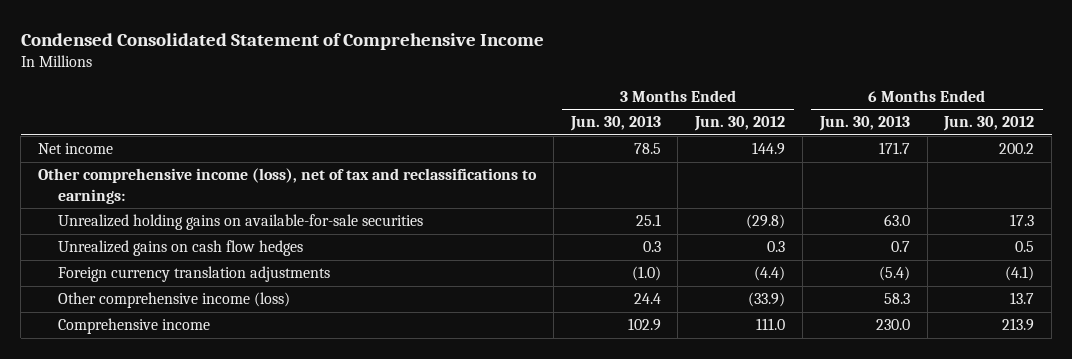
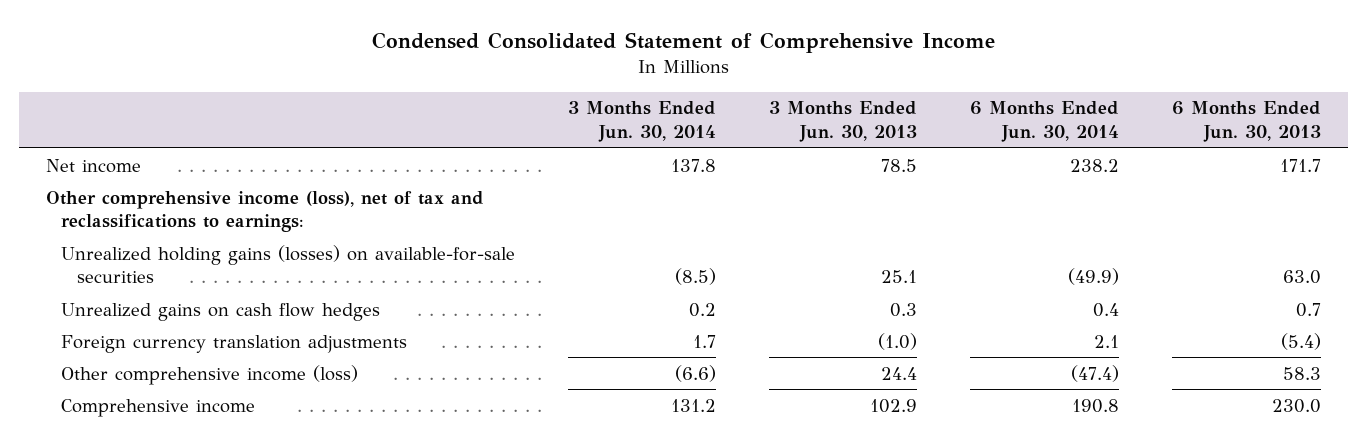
[694,116,786,132] Jun. 30, 2012 -> none
[943,116,1035,132] Jun. 30, 2012 -> none
none -> [568,101,717,143] 3 Months Ended Jun. 30, 2014
none -> [970,101,1120,143] 6 Months Ended Jun. 30, 2014
[57,214,423,231] Unrealized holding gains on available-for-sale securities -> [61,244,516,284] Unrealized holding gains (losses) on available-for-sale securities

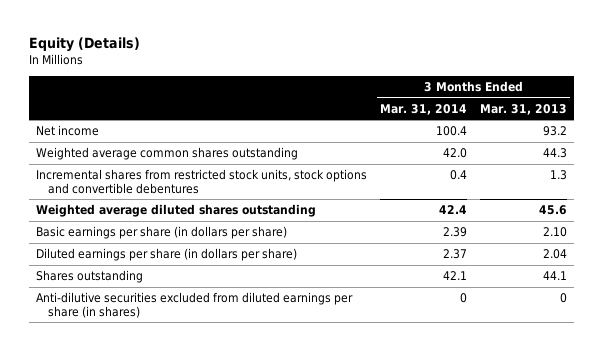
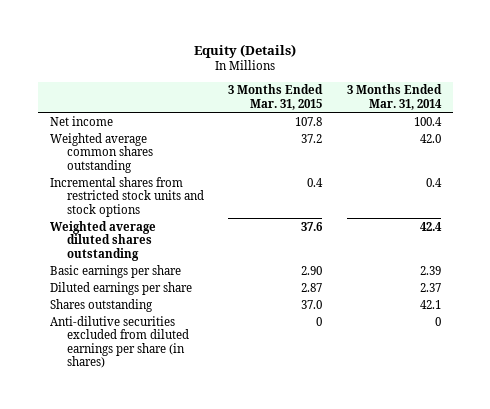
[480,104,568,116] Mar. 31, 2013 -> none
none -> [228,84,324,110] 3 Months Ended Mar. 31, 2015
[36,169,368,195] Incremental shares from restricted stock units, stock options and convertible debentures -> [49,176,204,217] Incremental shares from restricted stock units and stock options
[36,226,288,240] Basic earnings per share (in dollars per share) -> [49,264,181,278] Basic earnings per share
[36,248,298,262] Diluted earnings per share (in dollars per share) -> [49,281,192,295] Diluted earnings per share

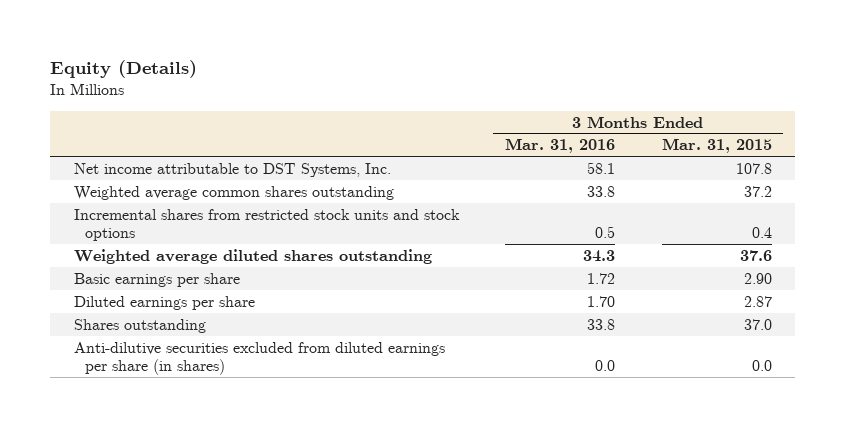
[346,84,442,110] 3 Months Ended Mar. 31, 2014 -> none
none -> [505,138,616,154] Mar. 31, 2016
[49,115,113,126] Net income -> [73,162,391,177] Net income attributable to DST Systems, Inc.
[316,316,323,326] 0 -> [751,359,772,371] 0.0

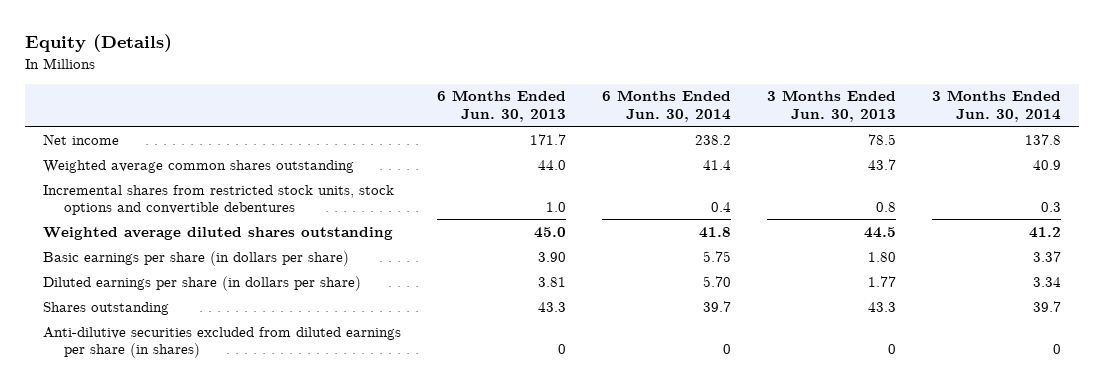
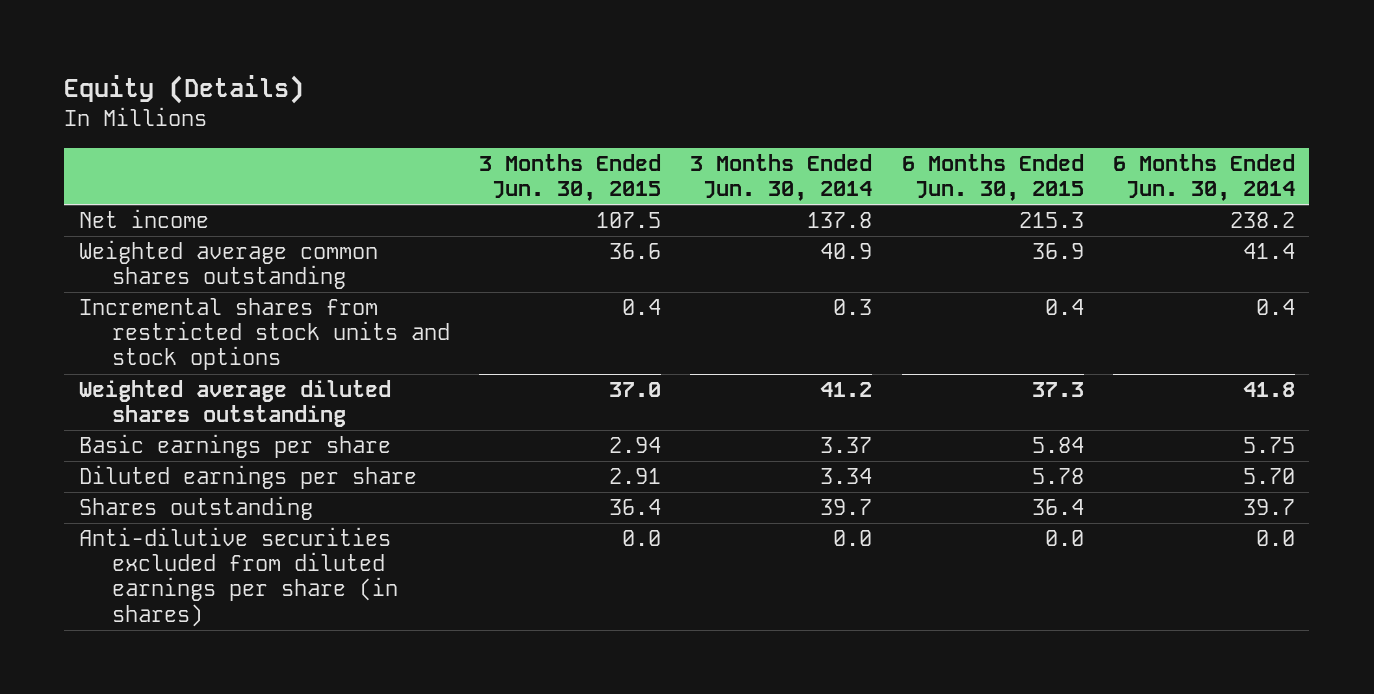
[436,90,566,122] 6 Months Ended Jun. 30, 2013 -> none
[766,90,896,122] 3 Months Ended Jun. 30, 2013 -> none
none -> [479,153,662,201] 3 Months Ended Jun. 30, 2015
none -> [901,153,1084,201] 6 Months Ended Jun. 30, 2015
[42,184,394,215] Incremental shares from restricted stock units, stock options and convertible debentures -> [78,298,451,371] Incremental shares from restricted stock units and stock options
[42,250,349,266] Basic earnings per share (in dollars per share) -> [78,434,391,459] Basic earnings per share
[42,275,361,291] Diluted earnings per share (in dollars per share) -> [78,465,417,490] Diluted earnings per share
[722,343,731,354] 0 -> [1255,530,1295,547] 0.0
[1052,343,1061,354] 0 -> [833,530,873,547] 0.0

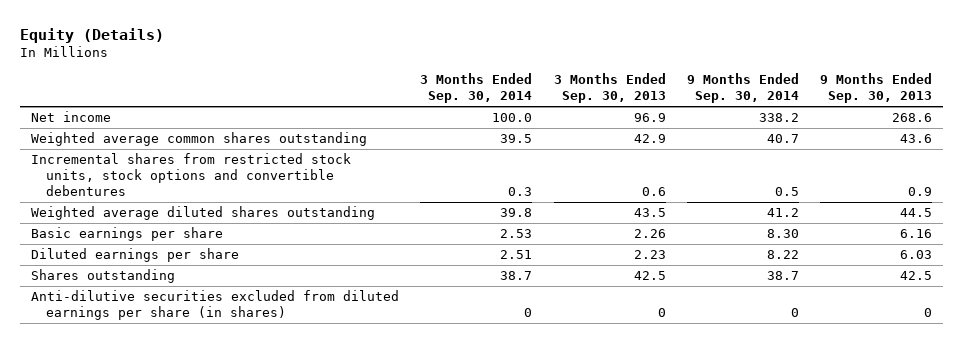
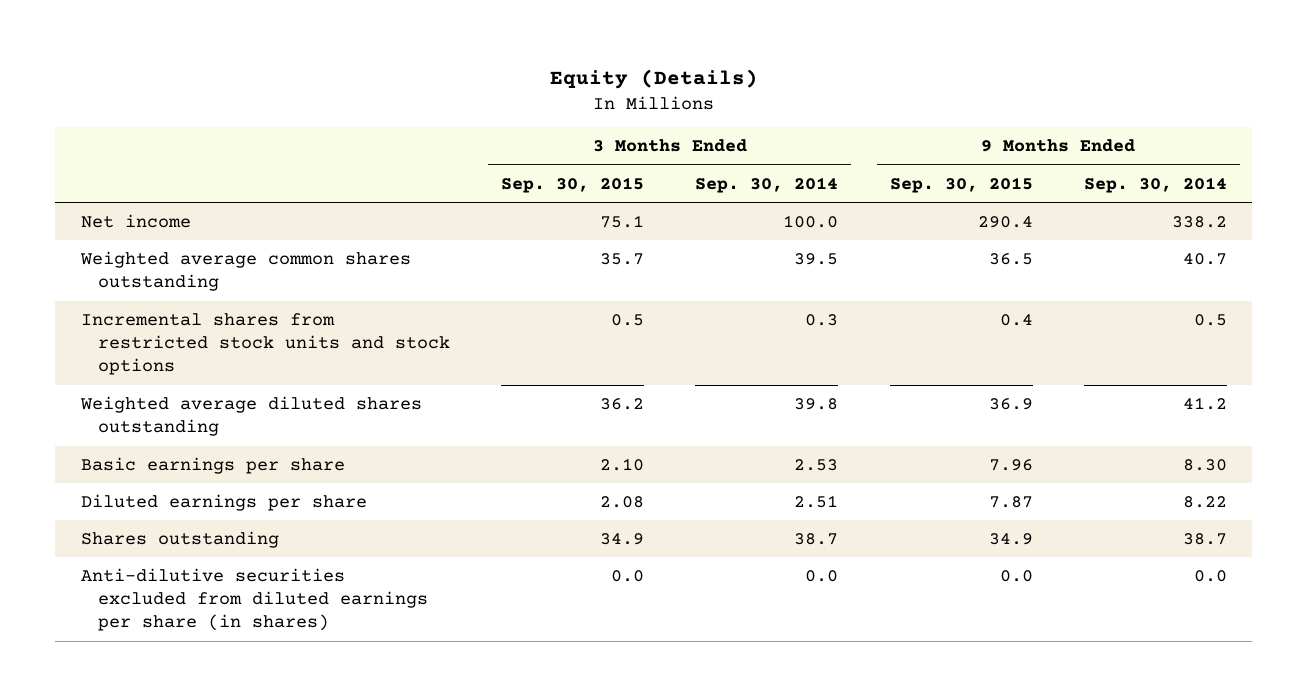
[553,73,666,104] 3 Months Ended Sep. 30, 2013 -> none
[820,73,933,104] 9 Months Ended Sep. 30, 2013 -> none
none -> [501,176,645,193] Sep. 30, 2015
none -> [889,176,1033,193] Sep. 30, 2015
[31,152,352,197] Incremental shares from restricted stock units, stock options and convertible debentures -> [80,313,450,376] Incremental shares from restricted stock units and stock options
[524,308,533,318] 0 -> [805,570,839,583] 0.0
[790,308,799,318] 0 -> [1193,570,1227,583] 0.0

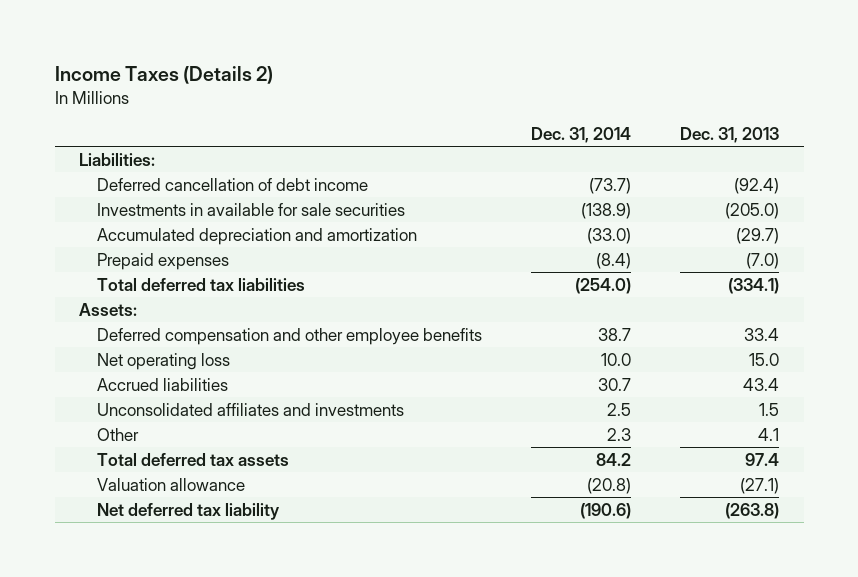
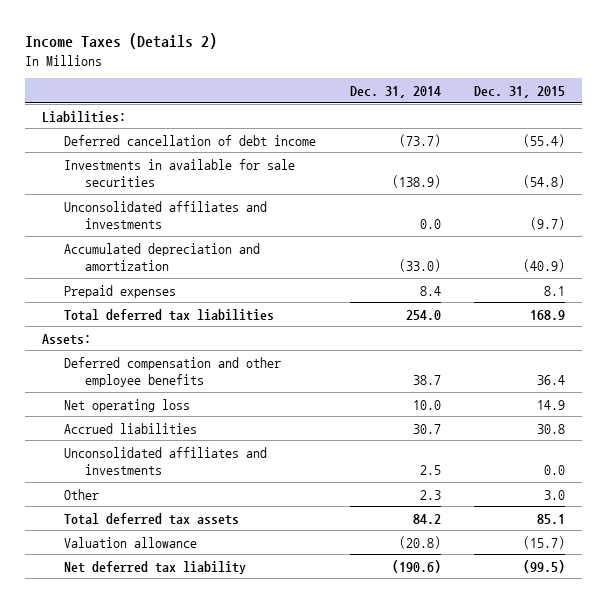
[680,126,780,143] Dec. 31, 2013 -> none
none -> [474,85,566,98] Dec. 31, 2015
none -> [63,200,267,229] Unconsolidated affiliates and investments
[596,252,632,269] (8.4) -> [419,285,441,296] 8.4
[575,277,632,294] (254.0) -> [405,309,441,320] 254.0

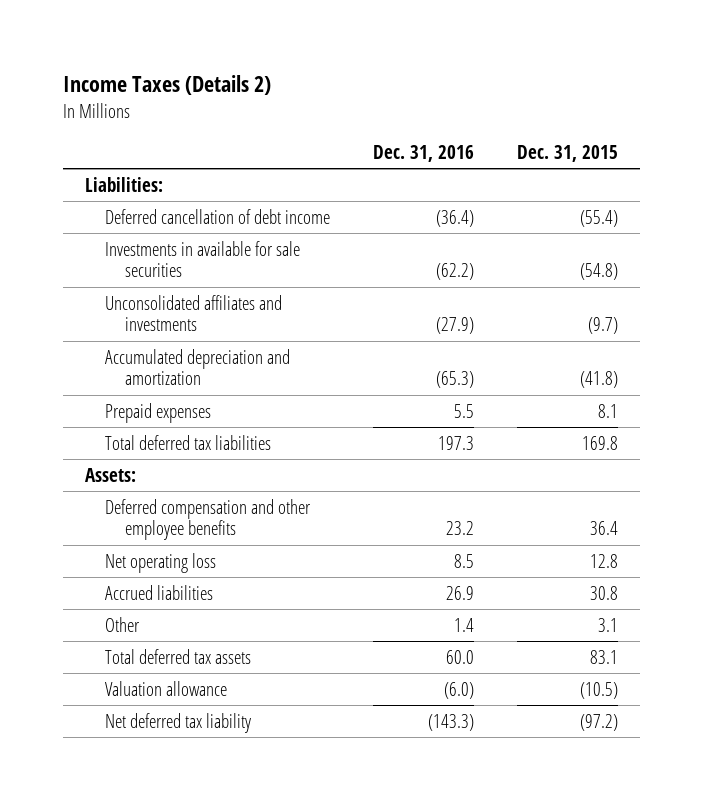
[349,85,441,98] Dec. 31, 2014 -> none
none -> [373,145,475,163] Dec. 31, 2016
[523,258,566,272] (40.9) -> [580,371,619,389] (41.8)
[530,309,566,320] 168.9 -> [582,435,619,450] 169.8
[537,399,566,410] 14.9 -> [590,553,619,568] 12.8
[63,446,267,475] Unconsolidated affiliates and investments -> none
[544,489,566,500] 3.0 -> [598,617,619,632] 3.1
[537,513,566,524] 85.1 -> [590,649,619,664] 83.1
[523,535,566,549] (15.7) -> [580,681,619,699] (10.5)
[523,559,566,573] (99.5) -> [580,713,619,731] (97.2)

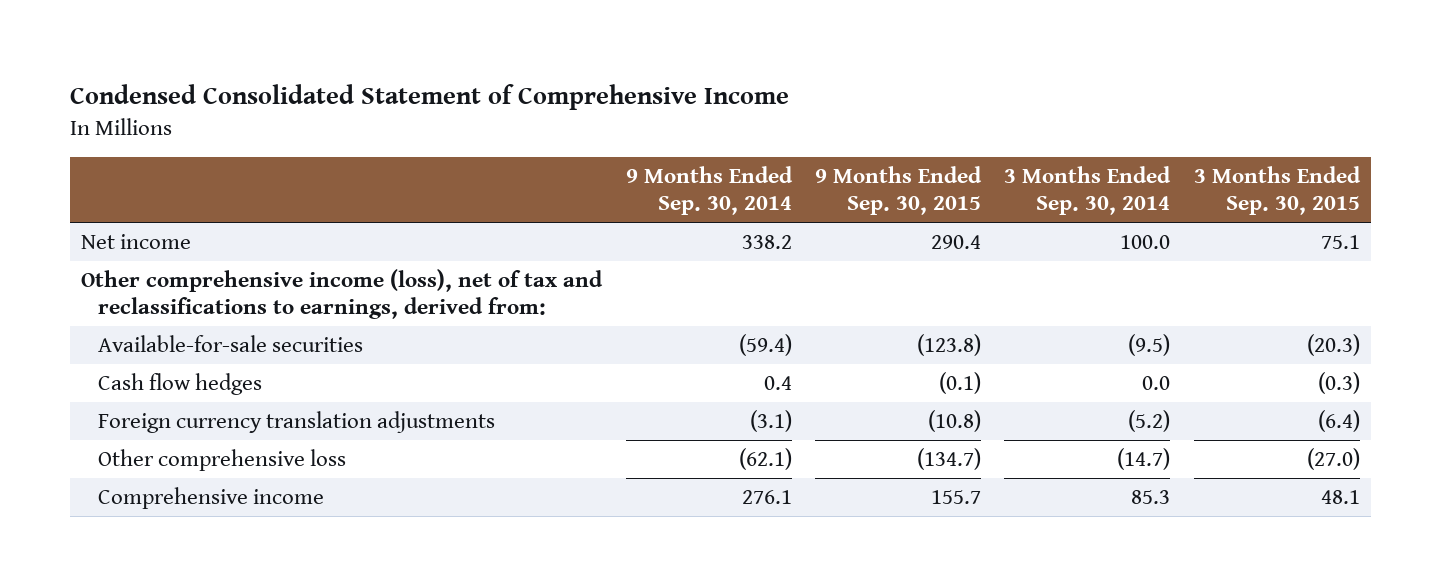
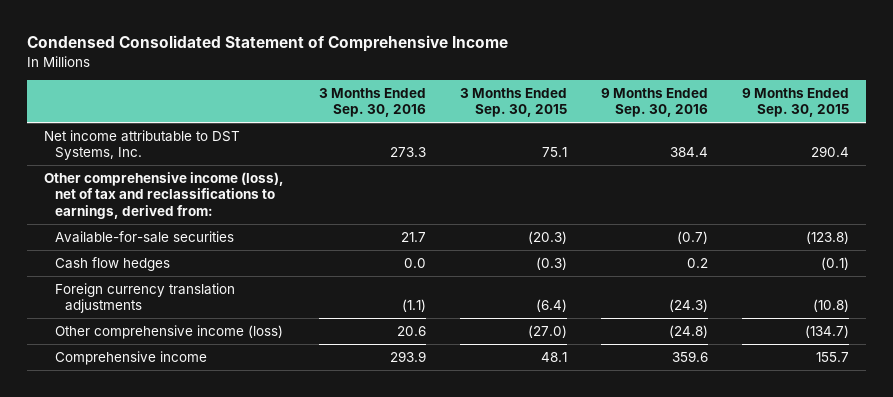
[625,165,793,216] 9 Months Ended Sep. 30, 2014 -> none
[1004,165,1172,216] 3 Months Ended Sep. 30, 2014 -> none
none -> [318,87,426,118] 3 Months Ended Sep. 30, 2016
none -> [600,87,708,118] 9 Months Ended Sep. 30, 2016
[81,234,192,250] Net income -> [44,129,241,161] Net income attributable to DST Systems, Inc.
[98,449,347,472] Other comprehensive loss -> [54,324,283,339] Other comprehensive income (loss)

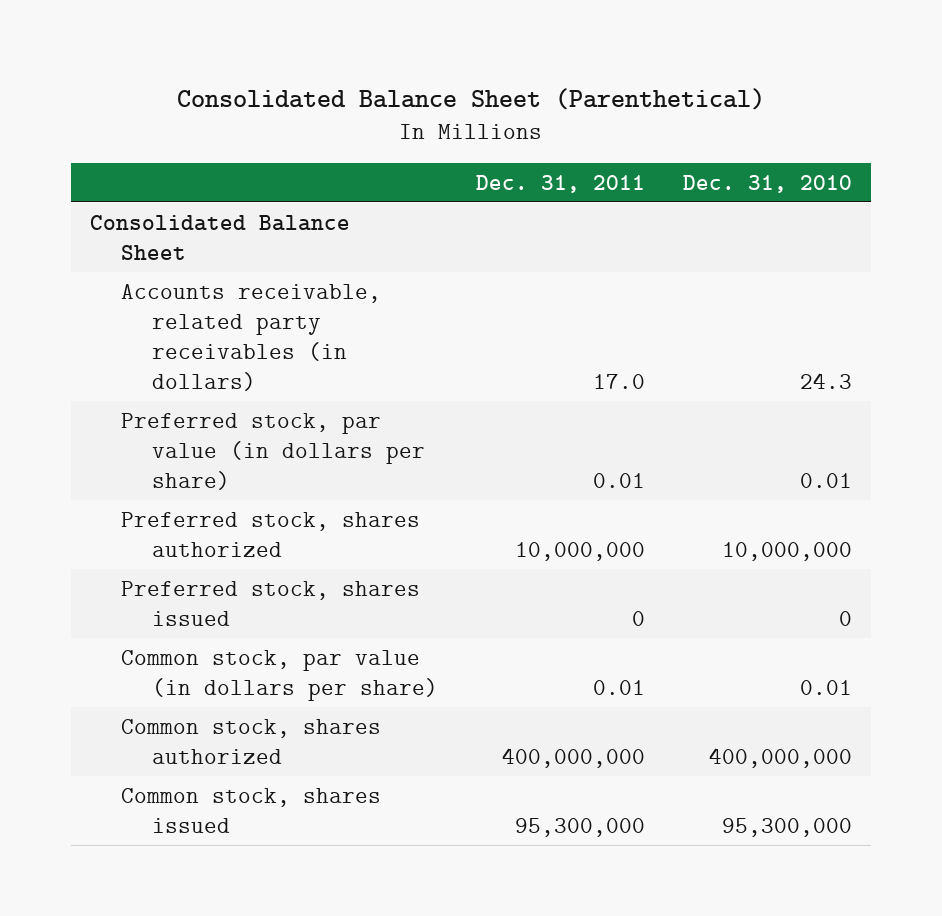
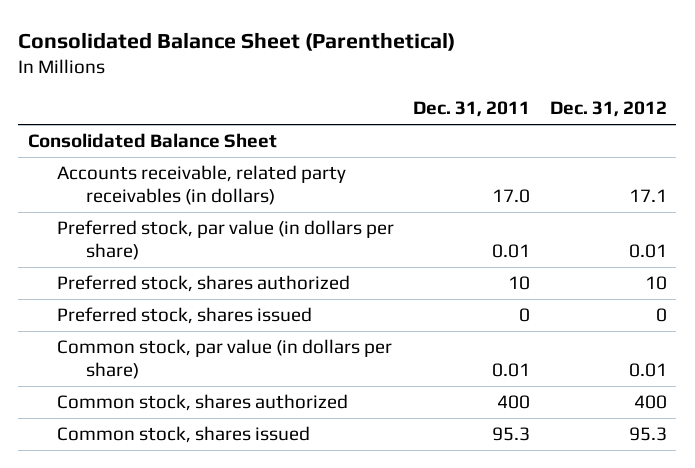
[683,174,853,193] Dec. 31, 2010 -> none
none -> [549,101,667,118] Dec. 31, 2012
[514,541,645,561] 10,000,000 -> [508,276,531,291] 10
[501,747,645,768] 400,000,000 -> [497,395,531,410] 400
[514,817,645,837] 95,300,000 -> [492,427,531,442] 95.3

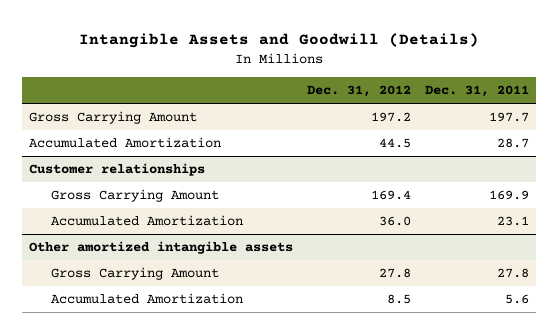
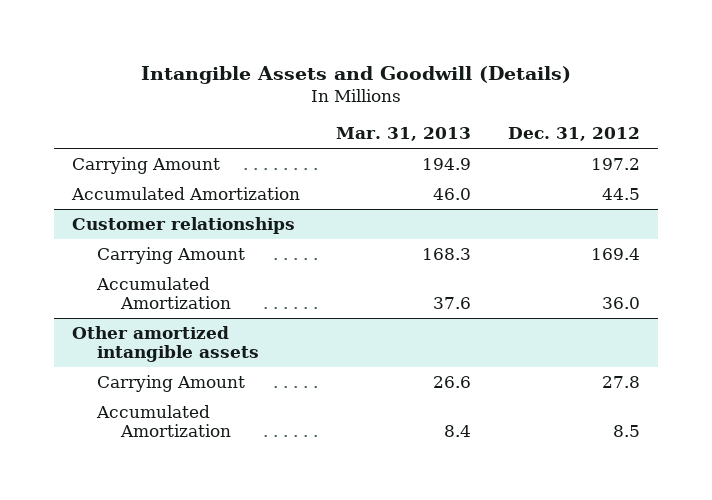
[425,85,530,98] Dec. 31, 2011 -> none
none -> [336,127,472,142] Mar. 31, 2013
[28,111,197,125] Gross Carrying Amount -> [72,157,221,175] Carrying Amount
[50,189,219,203] Gross Carrying Amount -> [96,247,245,265] Carrying Amount
[50,267,219,281] Gross Carrying Amount -> [96,375,245,393] Carrying Amount

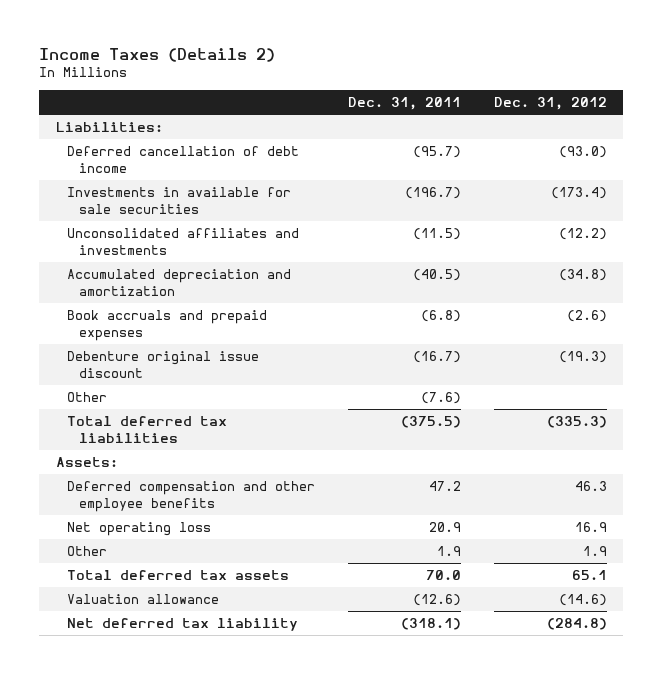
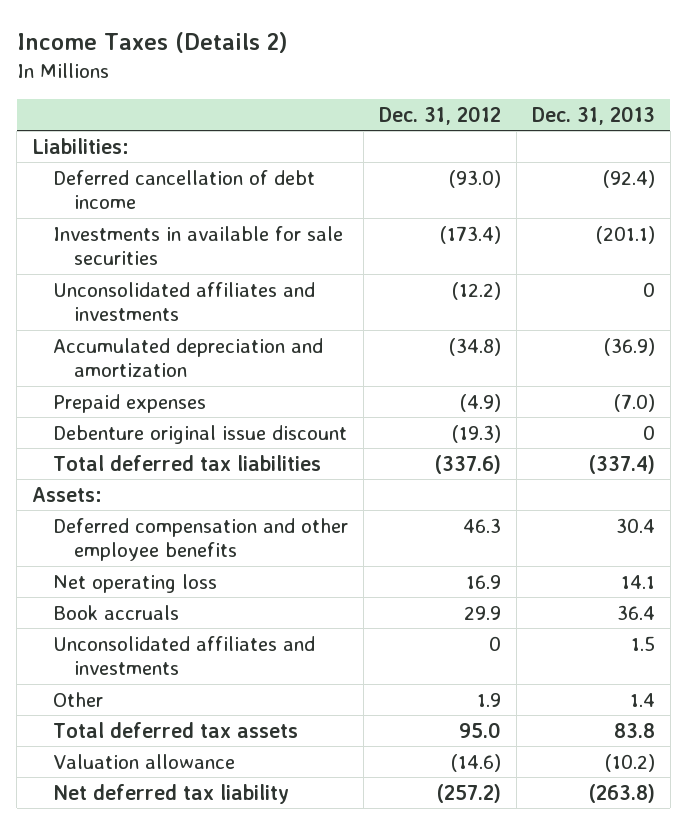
[347,97,461,111] Dec. 31, 2011 -> none
none -> [531,105,655,125] Dec. 31, 2013
[67,310,268,341] Book accruals and prepaid expenses -> [53,393,207,413] Prepaid expenses
[566,310,607,323] (2.6) -> [459,393,501,412] (4.9)
[67,392,108,403] Other -> none
[546,416,607,429] (335.3) -> [434,454,501,474] (337.6)
none -> [53,604,180,620] Book accruals
none -> [53,635,316,676] Unconsolidated affiliates and investments
[571,570,607,581] 65.1 -> [458,721,501,738] 95.0
[546,618,607,631] (284.8) -> [436,783,501,803] (257.2)

